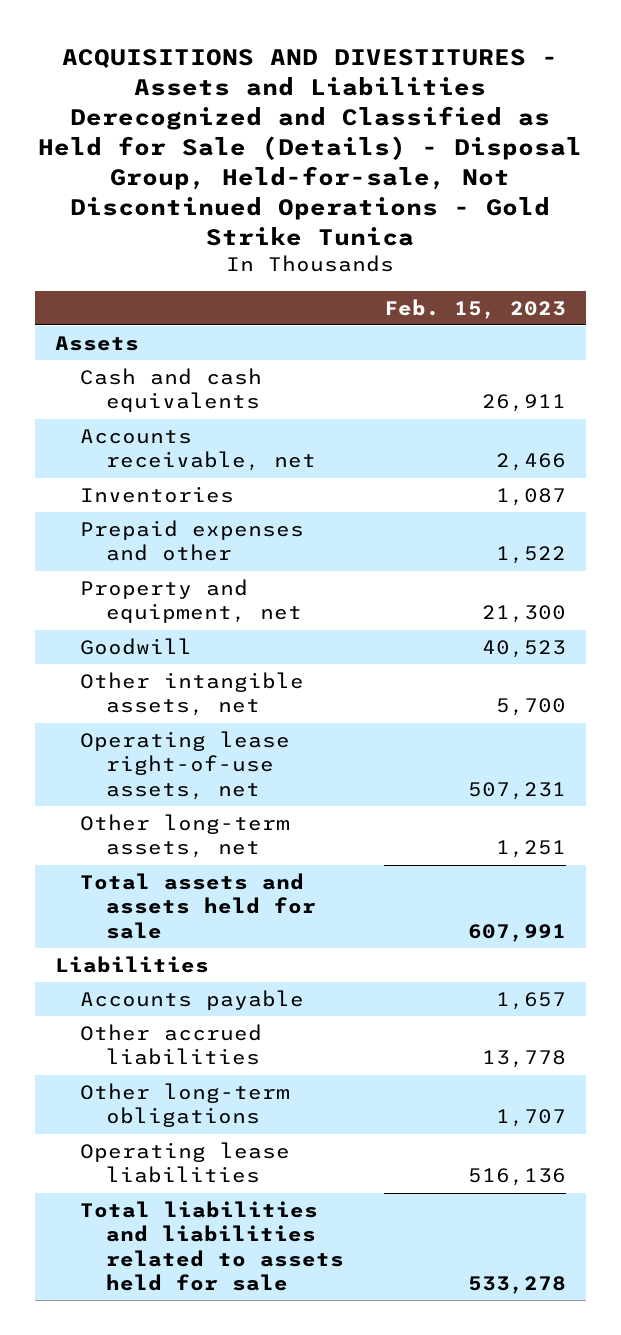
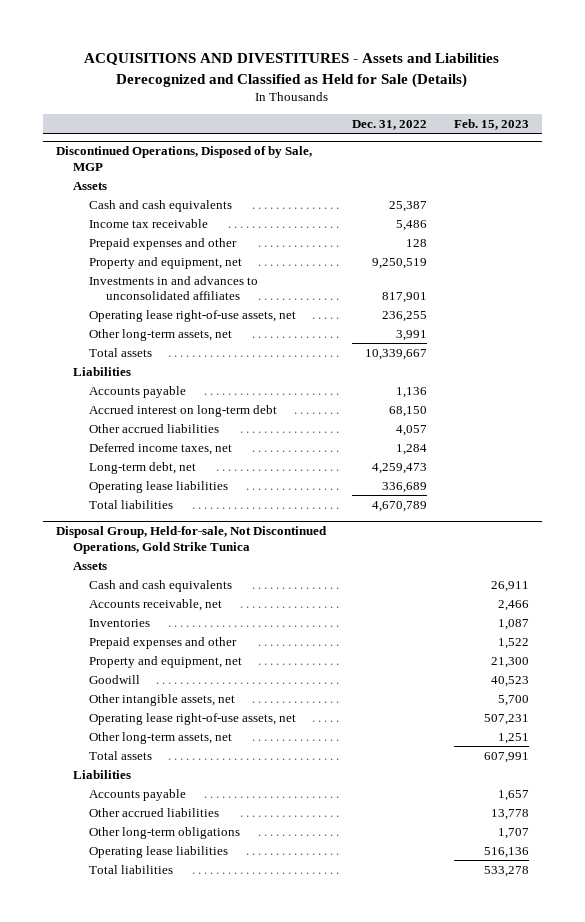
[38,48,583,247] ACQUISITIONS AND DIVESTITURES - Assets and Liabilities Derecognized and Classified as Held for Sale (Details) - Disposal Group, Held-for-sale, Not Discontinued Operations - Gold Strike Tunica -> [84,53,500,88] ACQUISITIONS AND DIVESTITURES - Assets and Liabilities Derecognized and Classified as Held for Sale (Details)
none -> [352,120,428,131] Dec. 31, 2022
none -> [56,146,313,171] Discontinued Operations, Disposed of by Sale, MGP
none -> [72,181,107,190] Assets
none -> [89,199,233,212] Cash and cash equivalents
none -> [89,218,209,228] Income tax receivable
none -> [89,237,238,250] Prepaid expenses and other
none -> [89,256,243,269] Property and equipment, net
none -> [89,275,259,300] Investments in and advances to unconsolidated affiliates
none -> [89,309,297,322] Operating lease right-of-use assets, net
none -> [89,328,233,341] Other long-term assets, net
none -> [89,347,153,357] Total assets
none -> [72,366,131,376] Liabilities
none -> [89,385,187,398] Accounts payable
none -> [89,404,278,417] Accrued interest on long-term debt
none -> [89,423,220,433] Other accrued liabilities
none -> [89,442,233,455] Deferred income taxes, net
none -> [89,461,197,474] Long-term debt, net
none -> [89,480,229,493] Operating lease liabilities
none -> [89,499,174,509] Total liabilities
none -> [56,526,328,554] Disposal Group, Held-for-sale, Not Discontinued Operations, Gold Strike Tunica
[80,872,317,939] Total assets and assets held for sale -> [89,750,153,760] Total assets
[80,1200,345,1291] Total liabilities and liabilities related to assets held for sale -> [89,864,174,874] Total liabilities

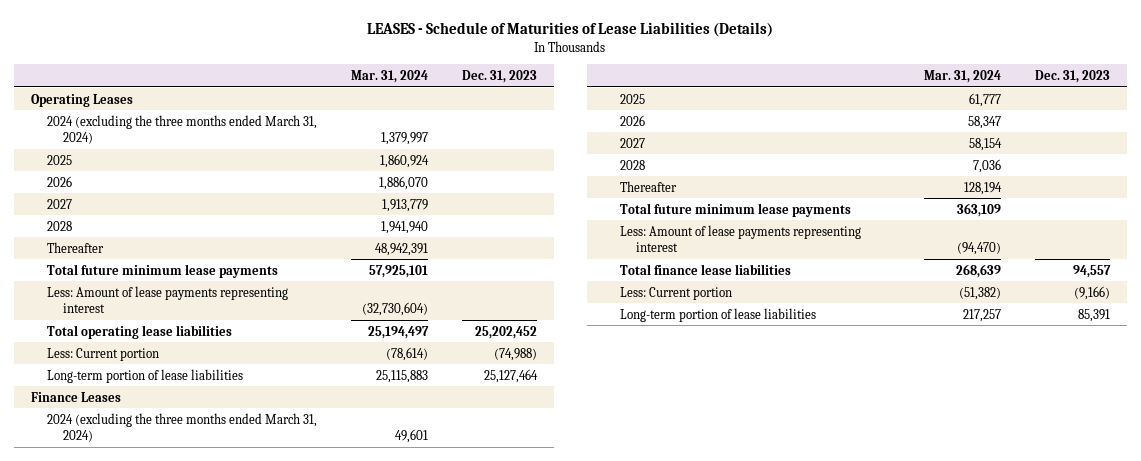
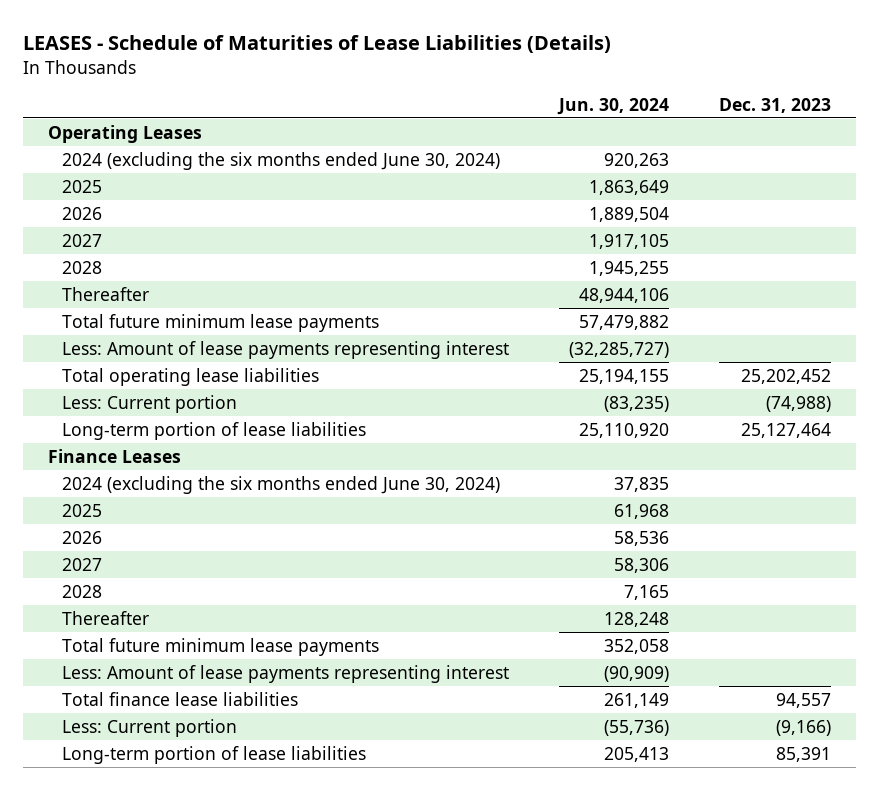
[351,70,429,84] Mar. 31, 2024 -> none
none -> [557,97,670,115] Jun. 30, 2024
[47,114,318,144] 2024 (excluding the three months ended March 31, 2024) -> [62,151,501,170] 2024 (excluding the six months ended June 30, 2024)
[47,412,318,442] 2024 (excluding the three months ended March 31, 2024) -> [62,475,501,494] 2024 (excluding the six months ended June 30, 2024)

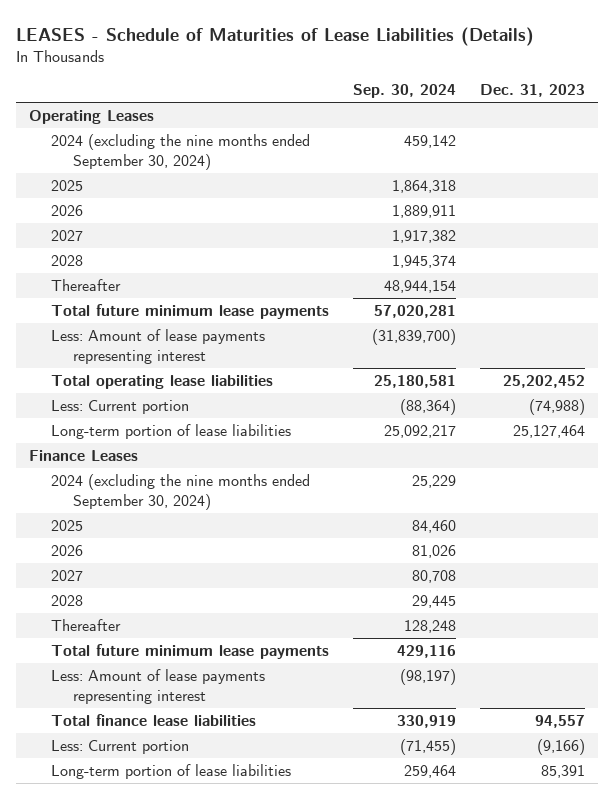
[557,97,670,115] Jun. 30, 2024 -> none
none -> [353,84,457,99] Sep. 30, 2024
[62,151,501,170] 2024 (excluding the six months ended June 30, 2024) -> [50,133,310,171] 2024 (excluding the nine months ended September 30, 2024)
[62,475,501,494] 2024 (excluding the six months ended June 30, 2024) -> [50,473,310,511] 2024 (excluding the nine months ended September 30, 2024)

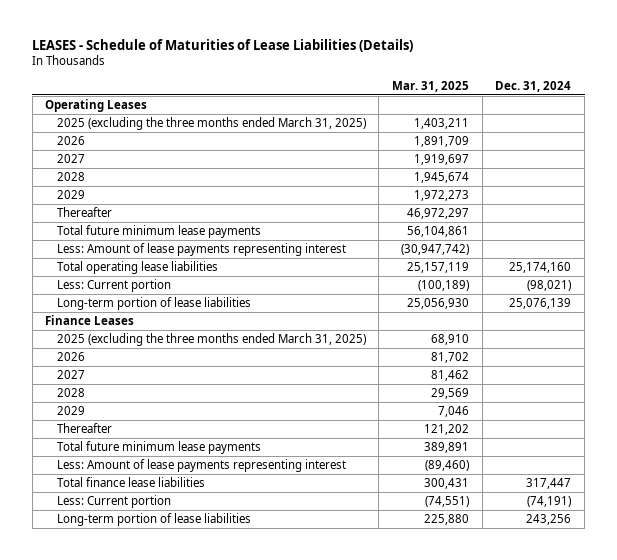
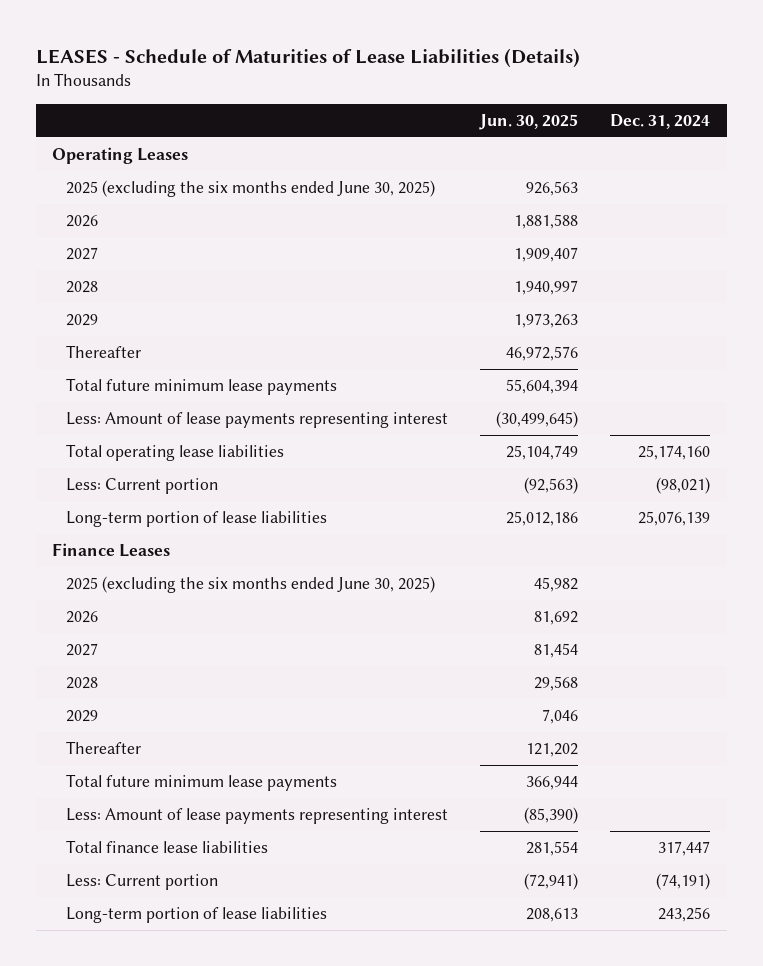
[392,80,470,92] Mar. 31, 2025 -> none
none -> [479,113,579,130] Jun. 30, 2025
[56,117,366,131] 2025 (excluding the three months ended March 31, 2025) -> [65,180,435,198] 2025 (excluding the six months ended June 30, 2025)
[56,333,366,347] 2025 (excluding the three months ended March 31, 2025) -> [65,576,435,594] 2025 (excluding the six months ended June 30, 2025)

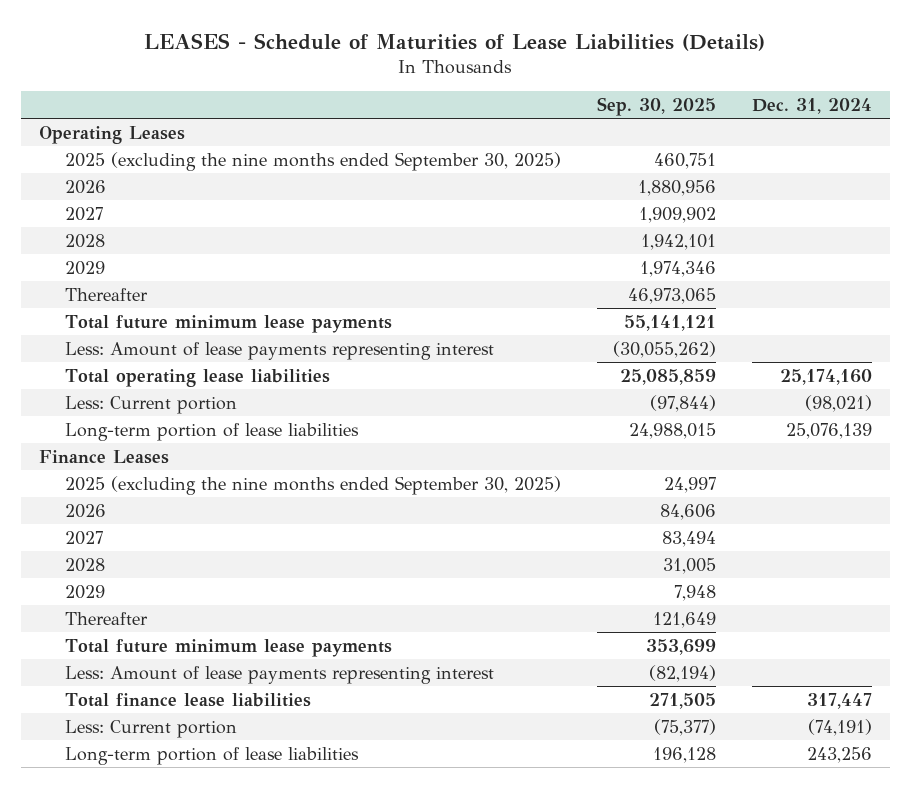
[479,113,579,130] Jun. 30, 2025 -> none
none -> [596,96,716,116] Sep. 30, 2025
[65,180,435,198] 2025 (excluding the six months ended June 30, 2025) -> [65,151,562,171] 2025 (excluding the nine months ended September 30, 2025)
[65,576,435,594] 2025 (excluding the six months ended June 30, 2025) -> [65,475,562,495] 2025 (excluding the nine months ended September 30, 2025)

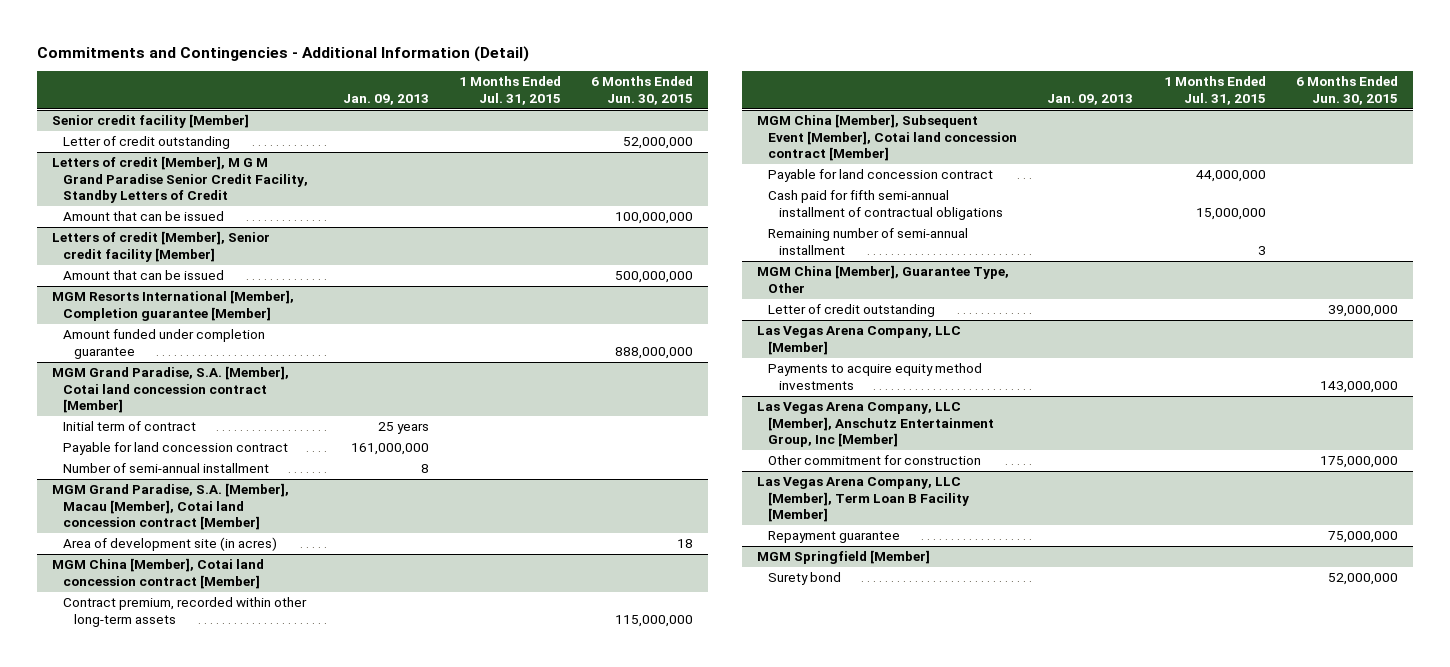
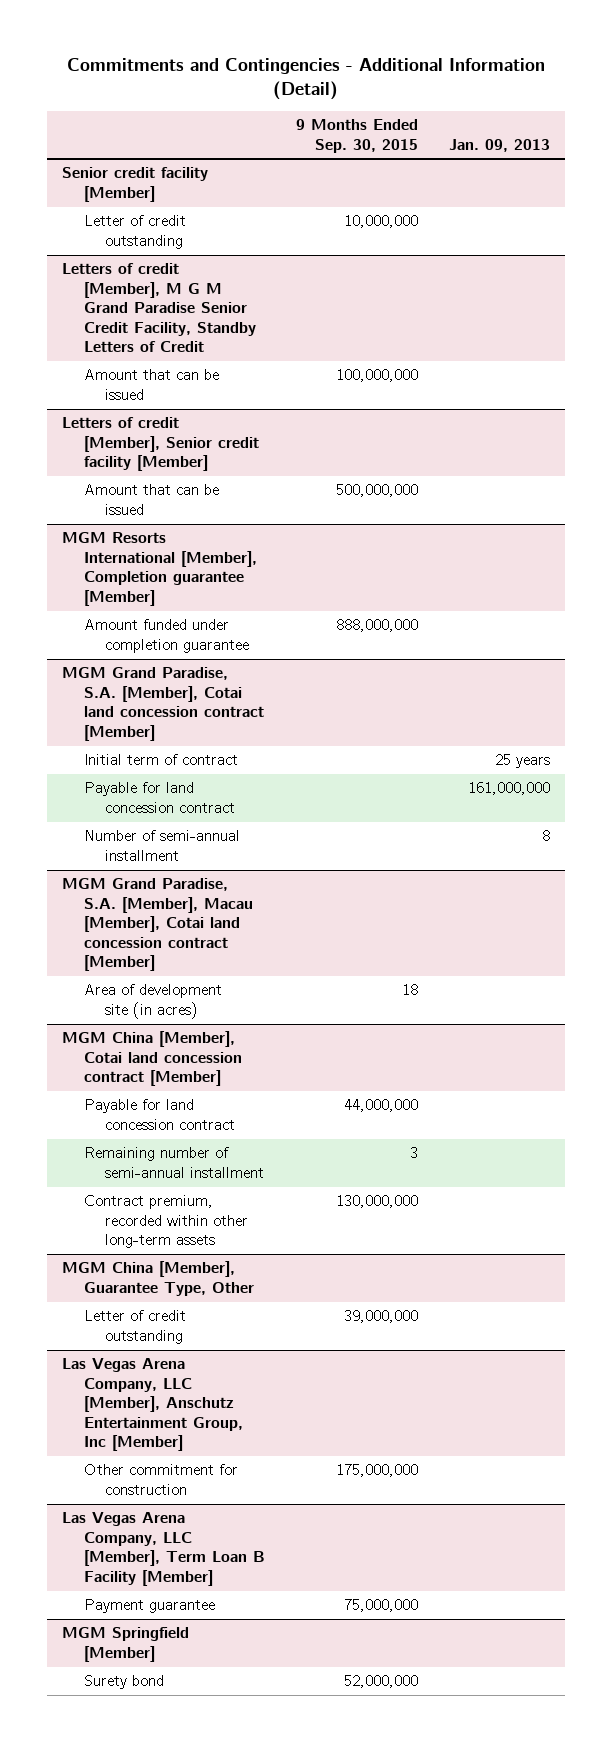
[458,76,561,105] 1 Months Ended Jul. 31, 2015 -> none
[591,76,694,105] 6 Months Ended Jun. 30, 2015 -> none
none -> [295,119,418,153] 9 Months Ended Sep. 30, 2015
none -> [83,1099,236,1130] Payable for land concession contract
none -> [83,1147,265,1178] Remaining number of semi-annual installment
[756,114,1017,162] MGM China [Member], Subsequent Event [Member], Cotai land concession contract [Member] -> none
[767,169,993,183] Payable for land concession contract -> none
[767,190,1003,220] Cash paid for fifth semi-annual installment of contractual obligations -> none
[767,228,968,255] Remaining number of semi-annual installment -> none
[756,326,961,355] Las Vegas Arena Company, LLC [Member] -> none
[767,363,982,390] Payments to acquire equity method investments -> none
[767,531,900,544] Repayment guarantee -> [83,1599,215,1614] Payment guarantee

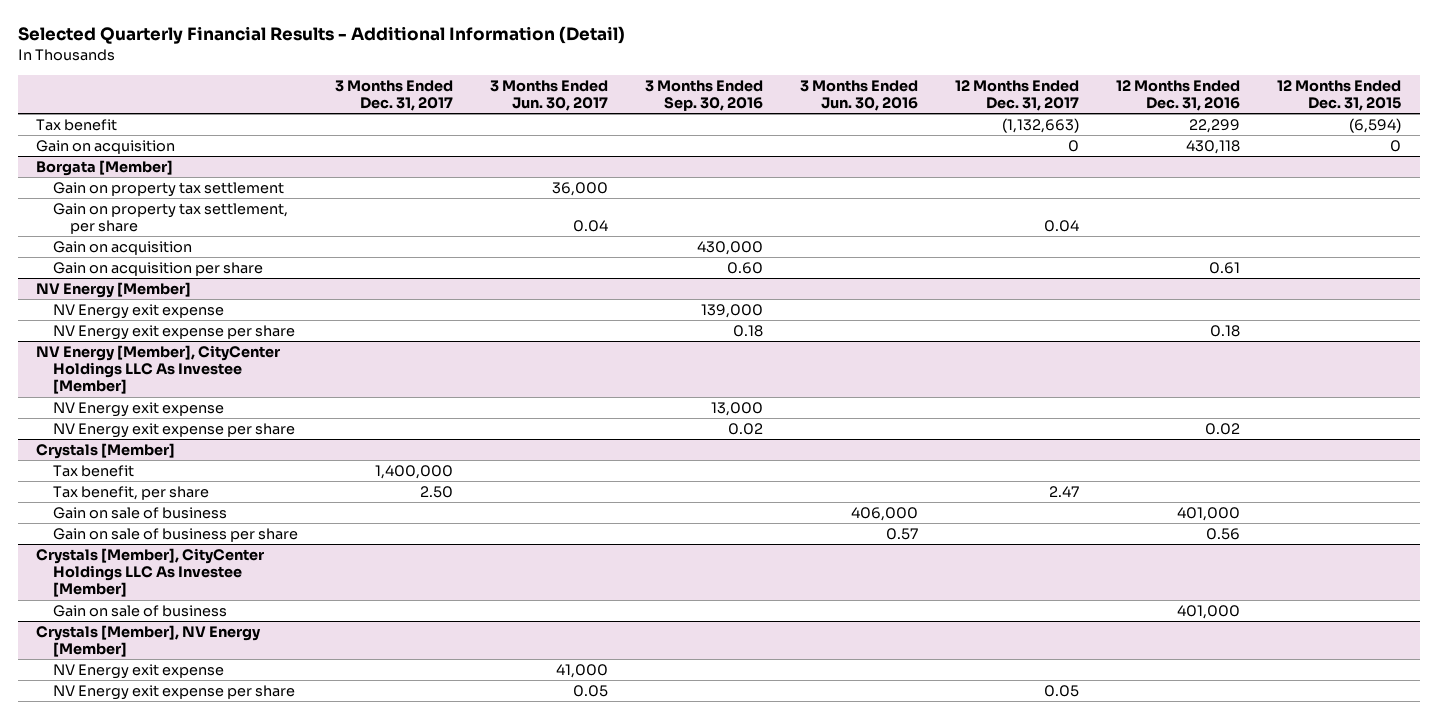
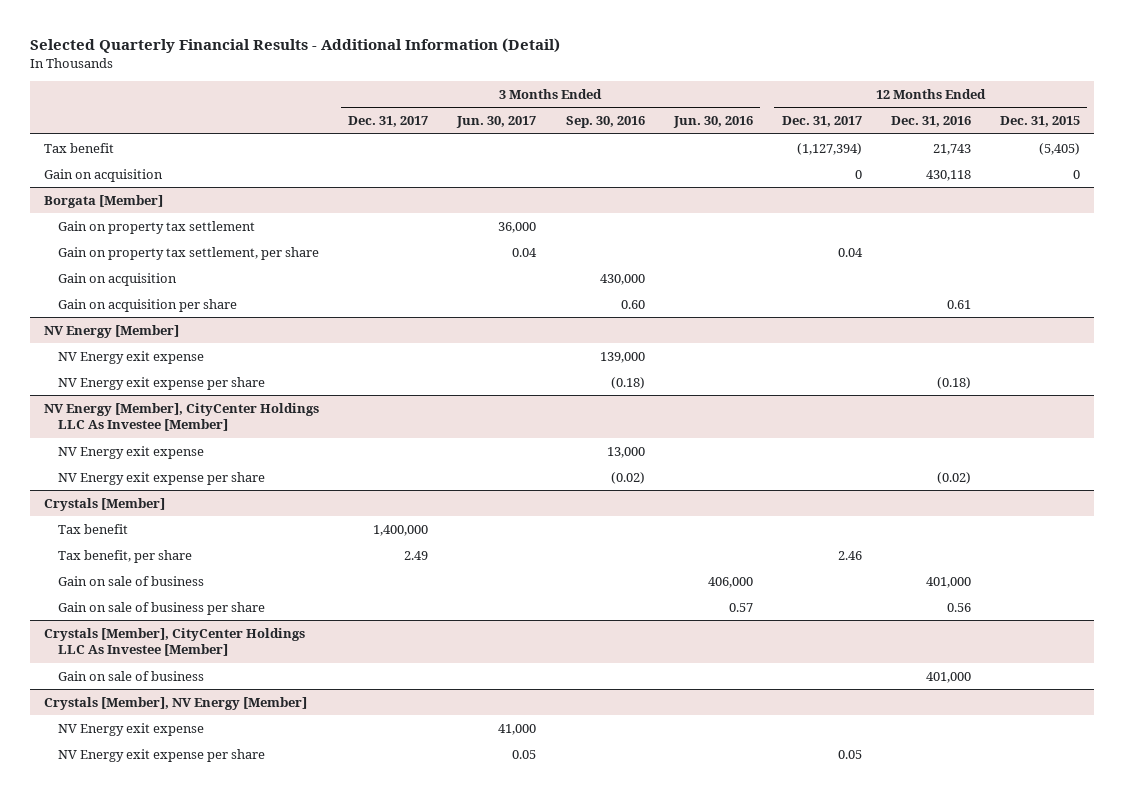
[1002,117,1080,133] (1,132,663) -> [796,142,862,155] (1,127,394)
[1189,118,1241,133] 22,299 -> [932,143,971,155] 21,743
[1349,117,1402,133] (6,594) -> [1038,142,1080,155] (5,405)
[733,324,764,337] 0.18 -> [610,376,645,389] (0.18)
[1210,324,1241,337] 0.18 -> [936,376,971,389] (0.18)
[728,422,764,435] 0.02 -> [610,471,645,484] (0.02)
[1205,422,1241,435] 0.02 -> [936,471,971,484] (0.02)
[420,485,454,498] 2.50 -> [404,550,429,560] 2.49
[1049,485,1080,497] 2.47 -> [837,550,862,560] 2.46

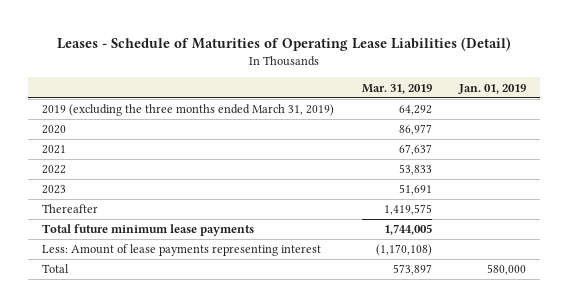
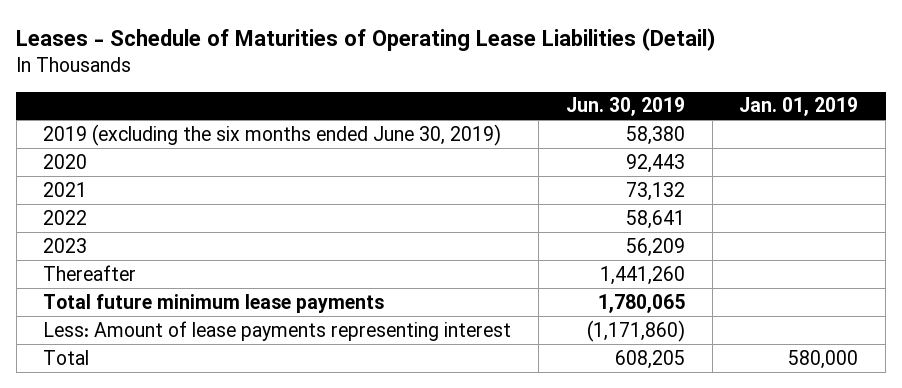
[361,83,432,94] Mar. 31, 2019 -> none
none -> [565,97,685,117] Jun. 30, 2019
[41,104,334,117] 2019 (excluding the three months ended March 31, 2019) -> [43,123,502,146] 2019 (excluding the six months ended June 30, 2019)

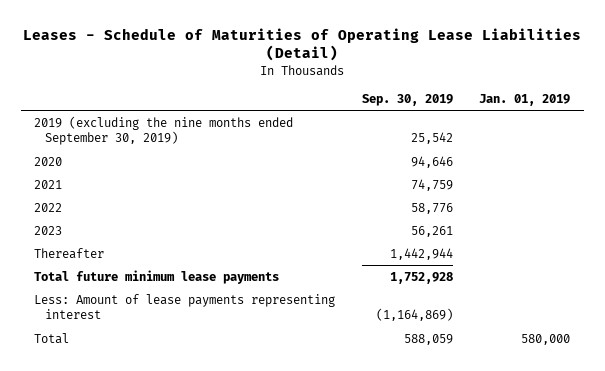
[565,97,685,117] Jun. 30, 2019 -> none
none -> [361,93,453,106] Sep. 30, 2019
[43,123,502,146] 2019 (excluding the six months ended June 30, 2019) -> [34,115,294,146] 2019 (excluding the nine months ended September 30, 2019)

